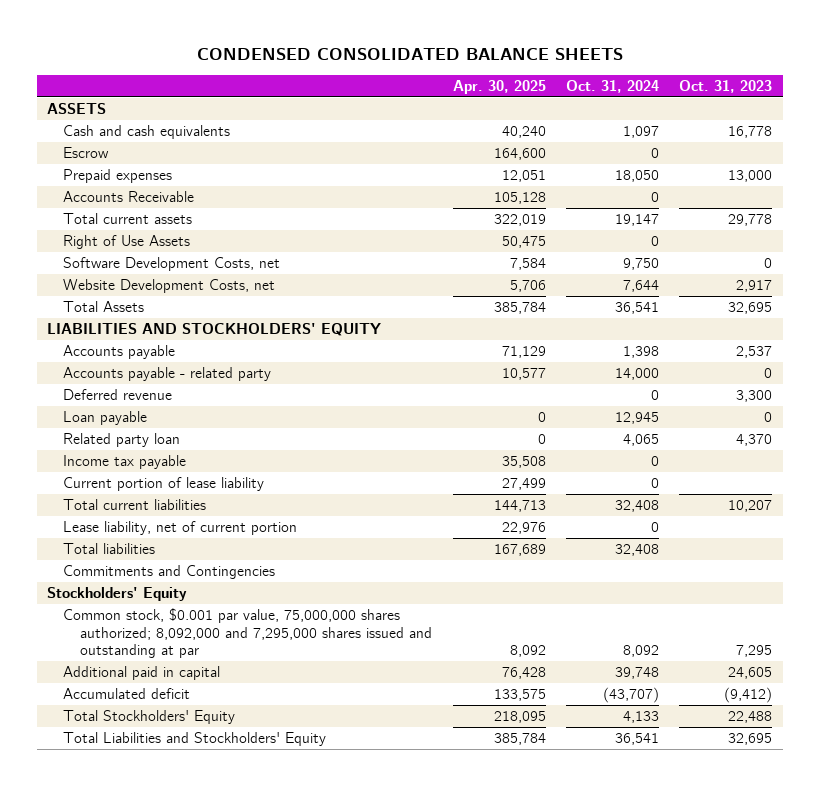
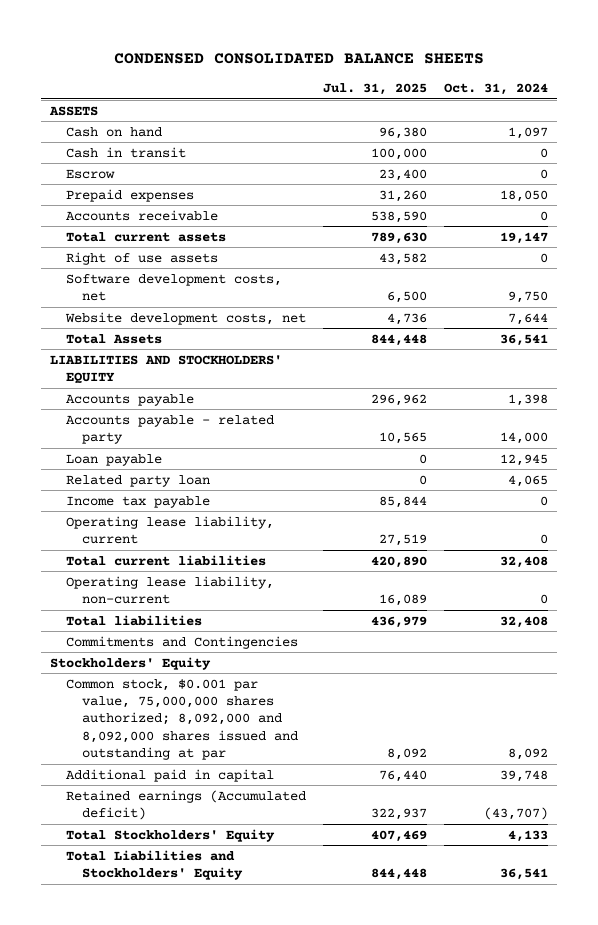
[452,79,546,94] Apr. 30, 2025 -> none
[679,79,773,93] Oct. 31, 2023 -> none
none -> [323,83,428,96] Jul. 31, 2025
[63,125,231,140] Cash and cash equivalents -> [65,126,162,137] Cash on hand
none -> [65,146,186,158] Cash in transit
[63,191,195,203] Accounts Receivable -> [65,209,218,221] Accounts receivable
[63,235,191,250] Right of Use Assets -> [65,251,218,265] Right of use assets
[63,257,281,272] Software Development Costs, net -> [65,273,282,302] Software development costs, net
[63,279,276,294] Website Development Costs, net -> [64,311,306,325] Website development costs, net
[63,389,173,401] Deferred revenue -> none
[63,477,265,492] Current portion of lease liability -> [65,515,274,545] Operating lease liability, current
[63,521,298,536] Lease liability, net of current portion -> [65,575,274,605] Operating lease liability, non-current
[63,608,433,659] Common stock, $0.001 par value, 75,000,000 shares authorized; 8,092,000 and 7,295,000 shares issued and outstanding at par -> [65,678,298,761] Common stock, $0.001 par value, 75,000,000 shares authorized; 8,092,000 and 8,092,000 shares issued and outstanding at par
[63,688,191,700] Accumulated deficit -> [65,789,306,821] Retained earnings (Accumulated deficit)

